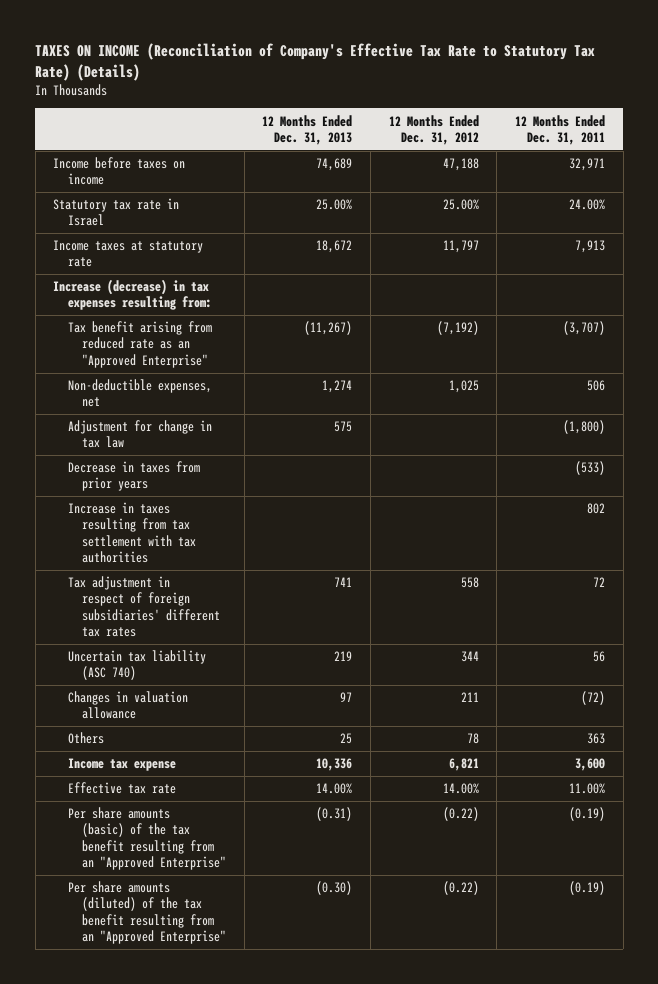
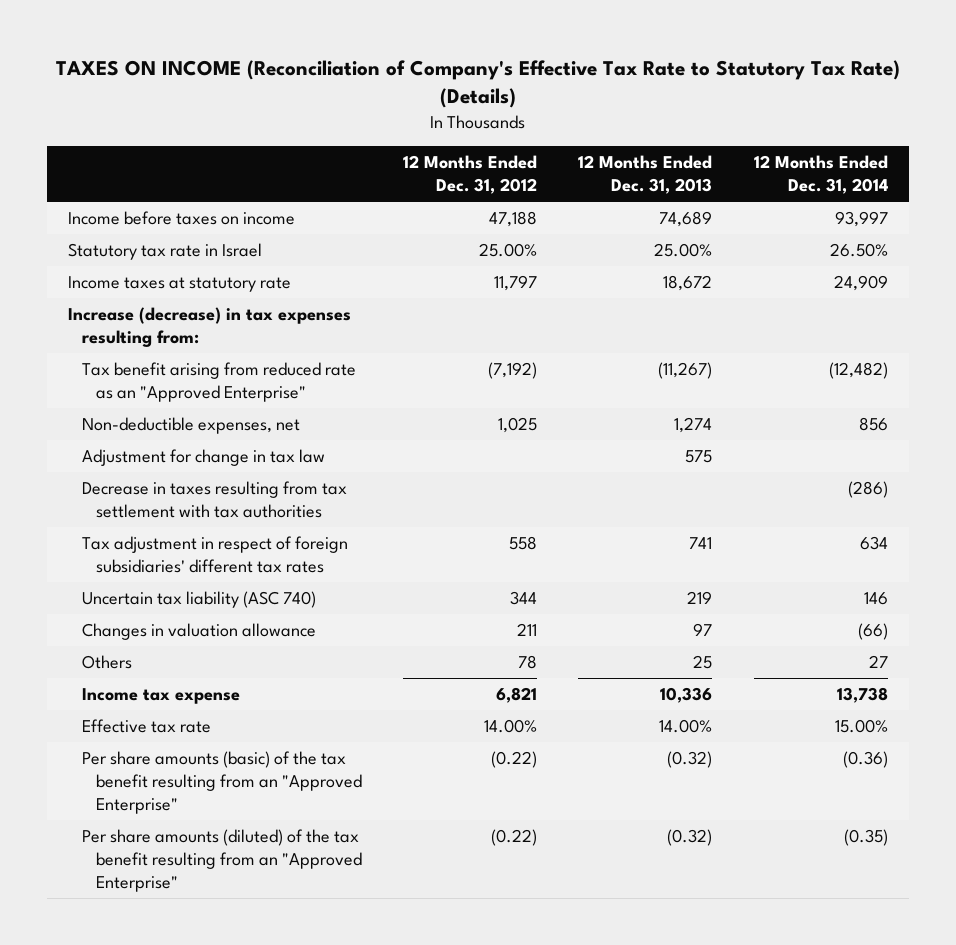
[514,114,605,145] 12 Months Ended Dec. 31, 2011 -> none
none -> [753,155,888,195] 12 Months Ended Dec. 31, 2014
[67,461,200,492] Decrease in taxes from prior years -> none
[67,502,197,563] Increase in taxes resulting from tax settlement with tax authorities -> [81,481,347,519] Decrease in taxes resulting from tax settlement with tax authorities
[316,807,353,822] (0.31) -> [667,751,713,769] (0.32)
[316,881,353,896] (0.30) -> [667,829,713,847] (0.32)

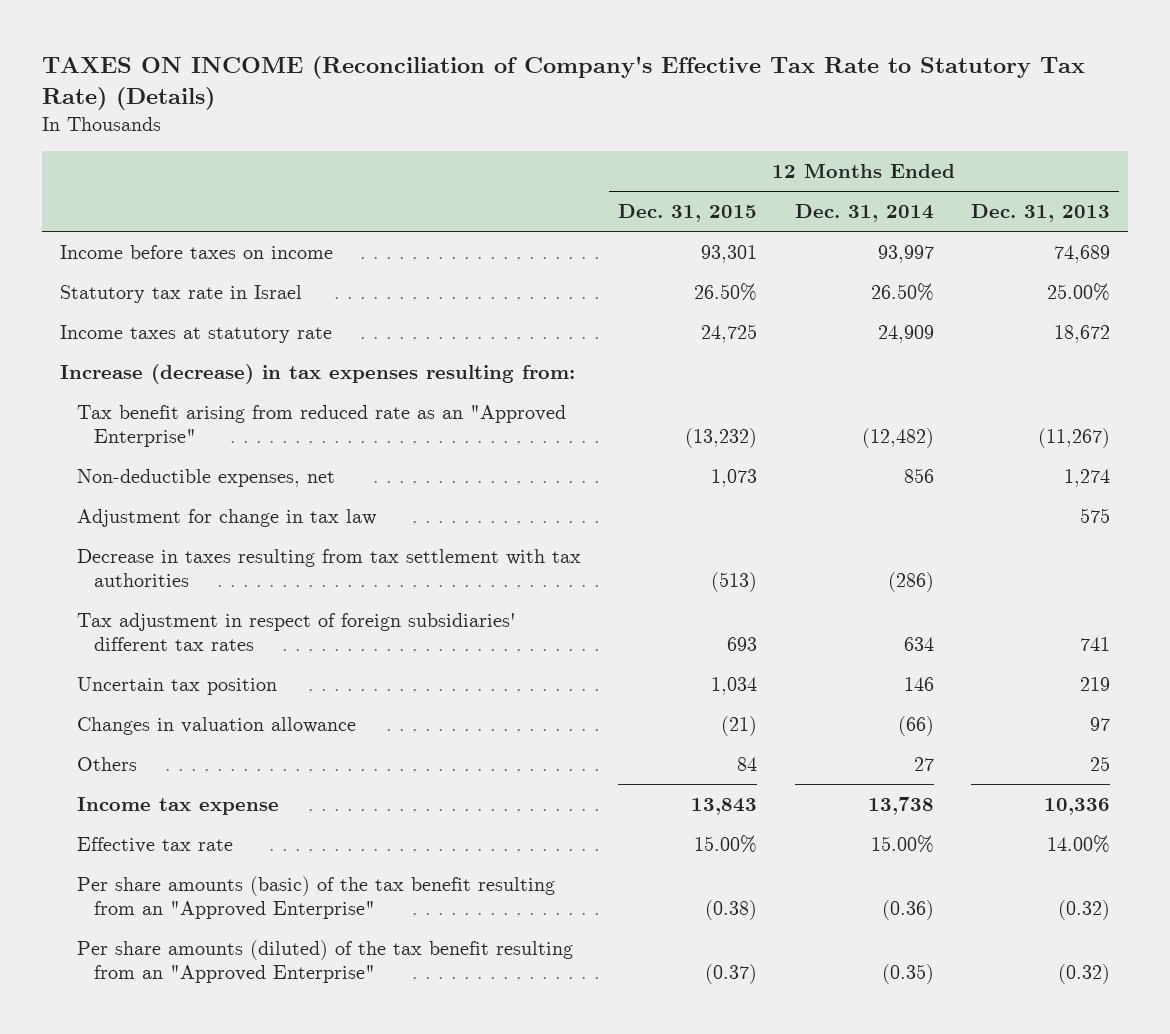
[403,155,538,195] 12 Months Ended Dec. 31, 2012 -> none
none -> [618,203,758,222] Dec. 31, 2015
[81,591,316,609] Uncertain tax liability (ASC 740) -> [77,676,278,695] Uncertain tax position

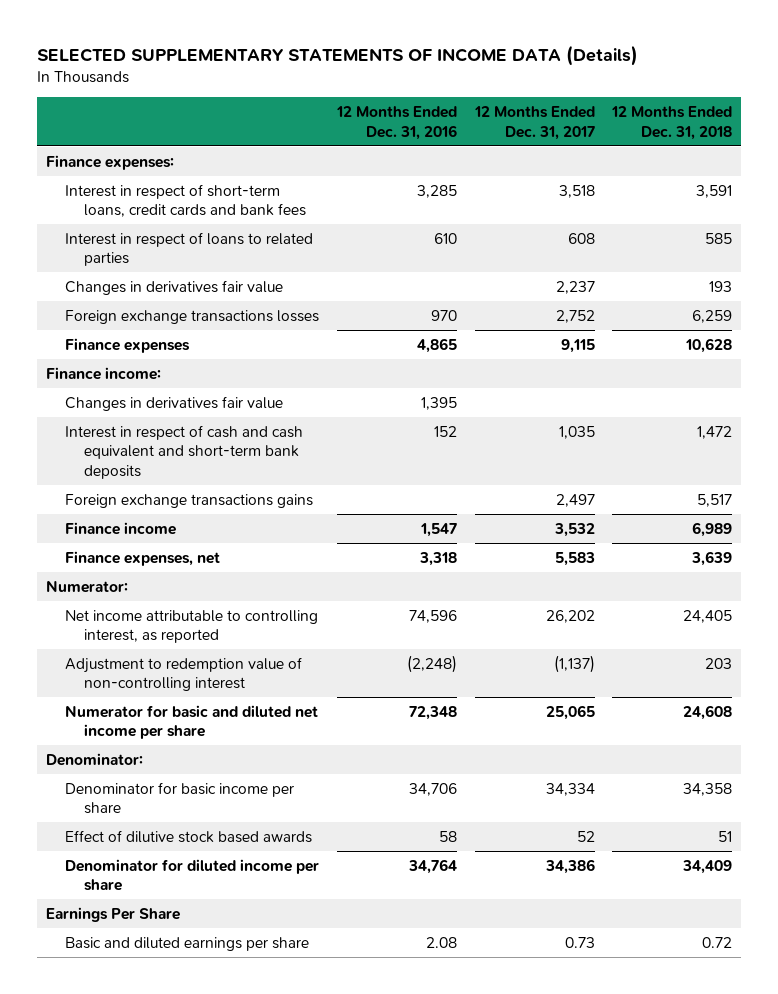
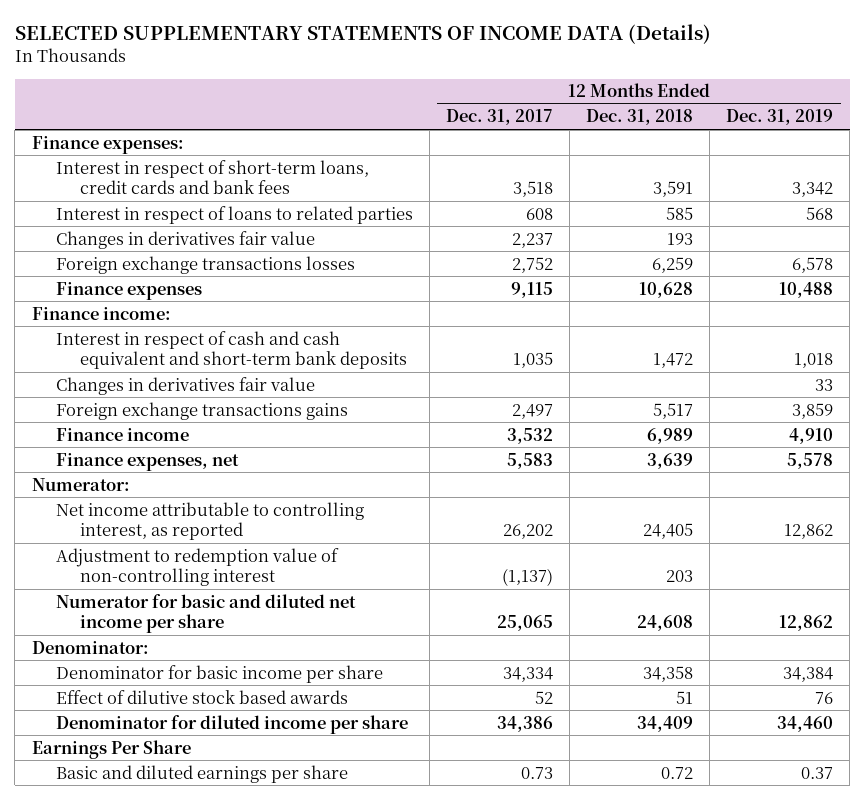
[335,106,457,140] 12 Months Ended Dec. 31, 2016 -> none
none -> [726,109,834,126] Dec. 31, 2019
[65,395,284,411] Changes in derivatives fair value -> [55,376,315,395] Changes in derivatives fair value

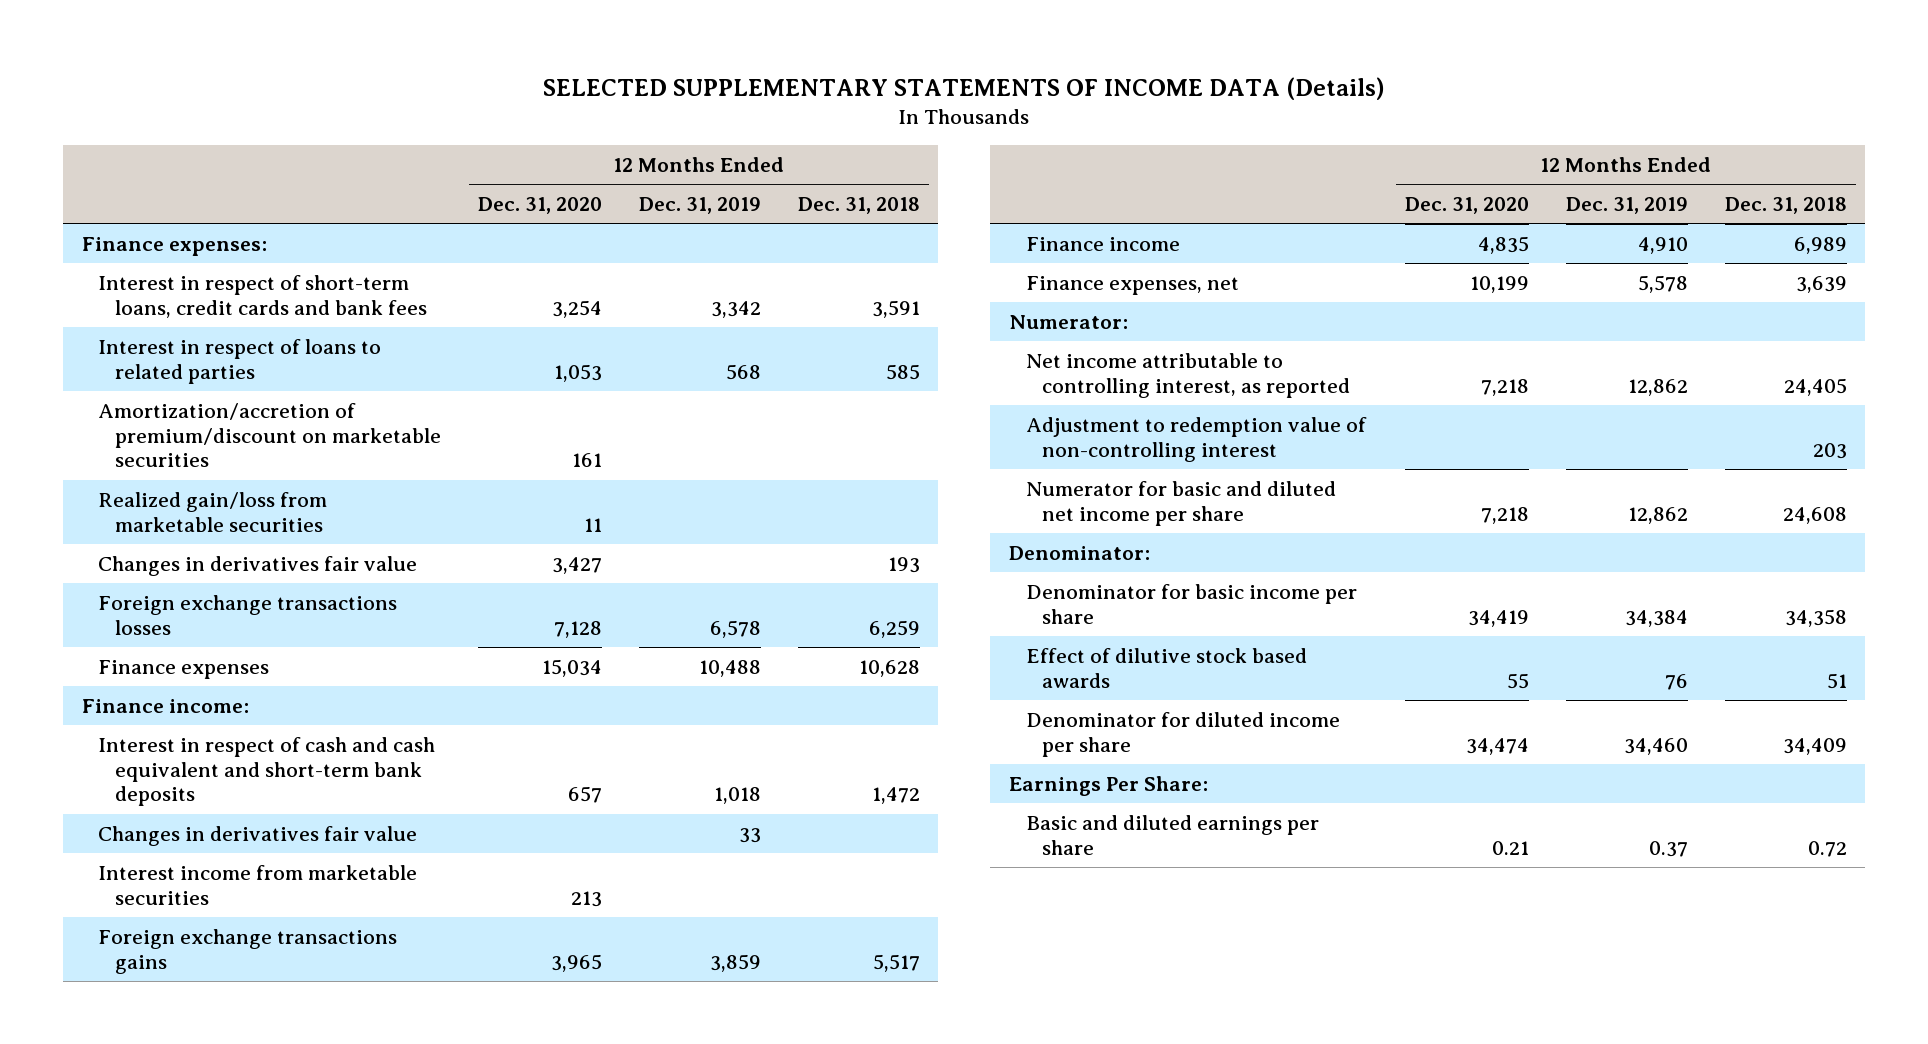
[445,109,553,126] Dec. 31, 2017 -> none
none -> [478,196,603,214] Dec. 31, 2020
none -> [98,402,442,468] Amortization/accretion of premium/discount on marketable securities
none -> [98,491,328,532] Realized gain/loss from marketable securities
none -> [98,864,418,905] Interest income from marketable securities
[31,739,191,759] Earnings Per Share -> [1008,775,1208,796] Earnings Per Share:

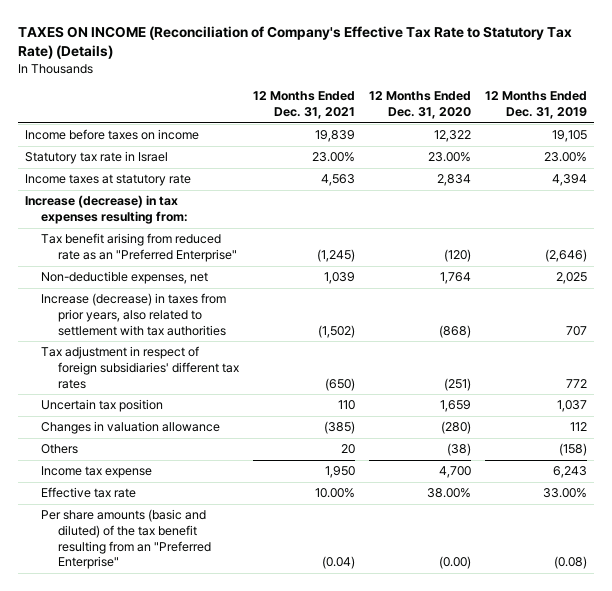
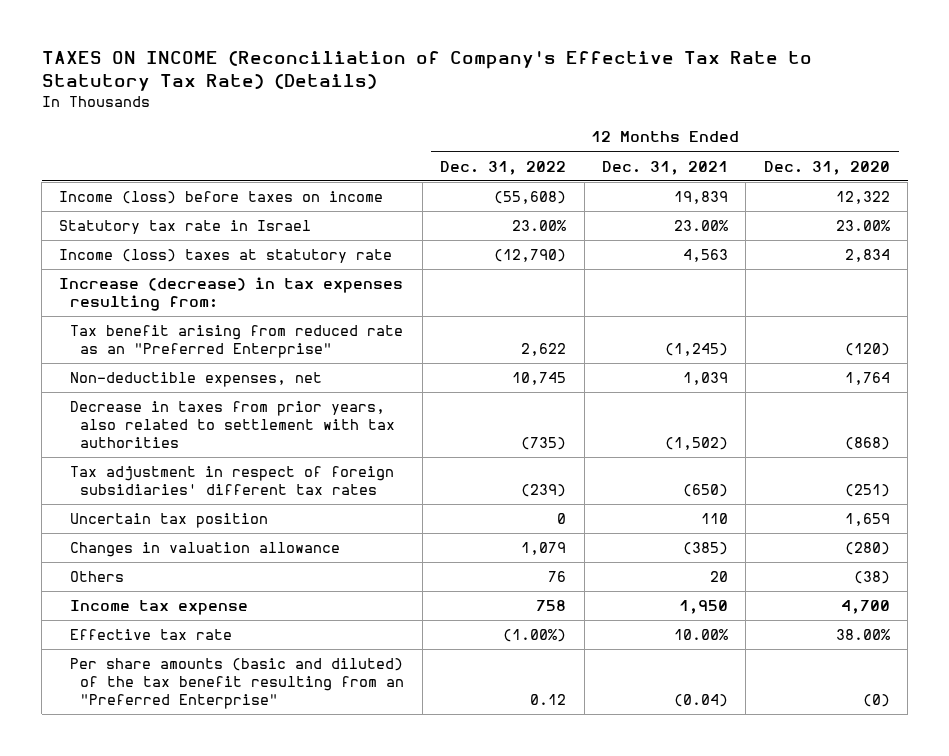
[485,91,588,119] 12 Months Ended Dec. 31, 2019 -> none
none -> [440,160,567,175] Dec. 31, 2022
[24,129,199,141] Income before taxes on income -> [59,191,384,205] Income (loss) before taxes on income
[24,174,191,187] Income taxes at statutory rate -> [59,249,393,264] Income (loss) taxes at statutory rate
[41,293,227,336] Increase (decrease) in taxes from prior years, also related to settlement with tax authorities -> [69,401,396,449] Decrease in taxes from prior years, also related to settlement with tax authorities
[439,556,472,570] (0.00) -> [862,694,890,708] (0)

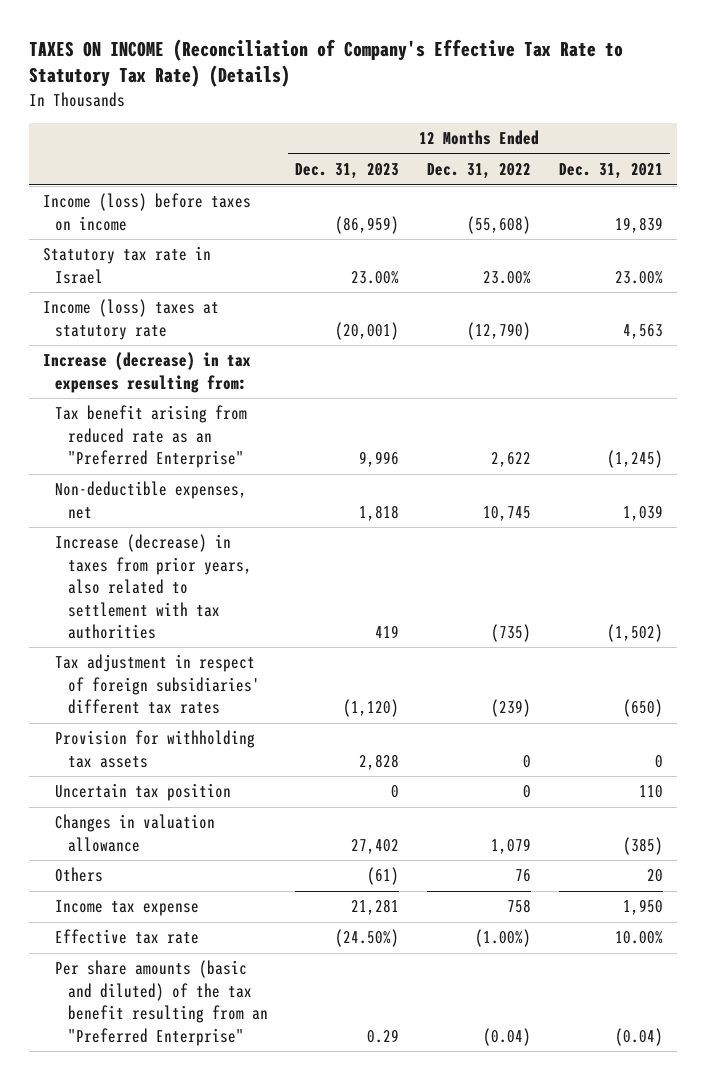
[763,160,890,175] Dec. 31, 2020 -> none
none -> [295,163,400,180] Dec. 31, 2023
[69,401,396,449] Decrease in taxes from prior years, also related to settlement with tax authorities -> [55,534,252,639] Increase (decrease) in taxes from prior years, also related to settlement with tax authorities
none -> [55,730,256,768] Provision for withholding tax assets
[530,694,567,706] 0.12 -> [482,1027,531,1046] (0.04)

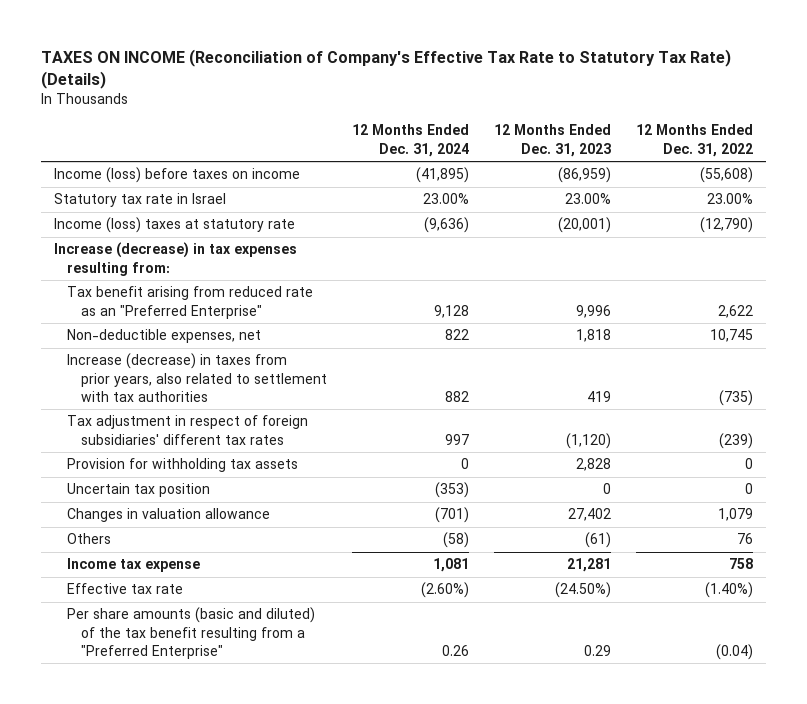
[558,163,663,180] Dec. 31, 2021 -> none
none -> [352,124,470,157] 12 Months Ended Dec. 31, 2024
[474,929,531,948] (1.00%) -> [705,582,754,599] (1.40%)
[55,960,268,1046] Per share amounts (basic and diluted) of the tax benefit resulting from an "Preferred Enterprise" -> [67,607,316,659] Per share amounts (basic and diluted) of the tax benefit resulting from a "Preferred Enterprise"

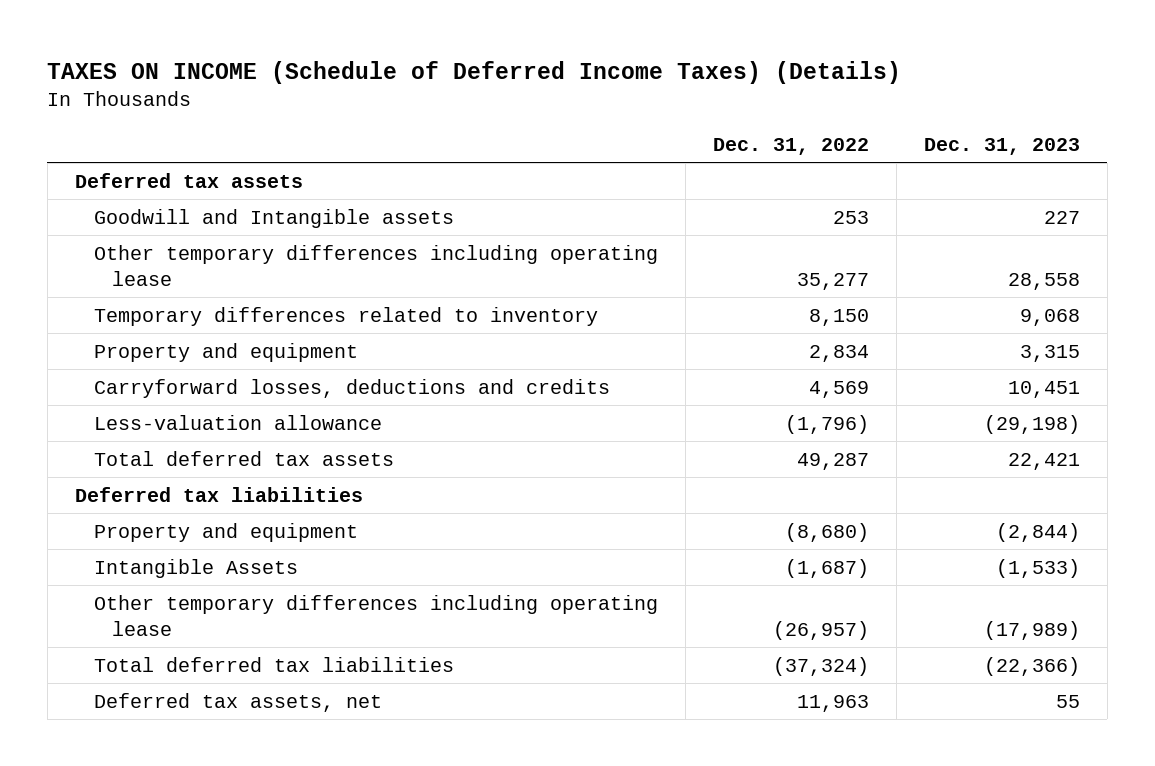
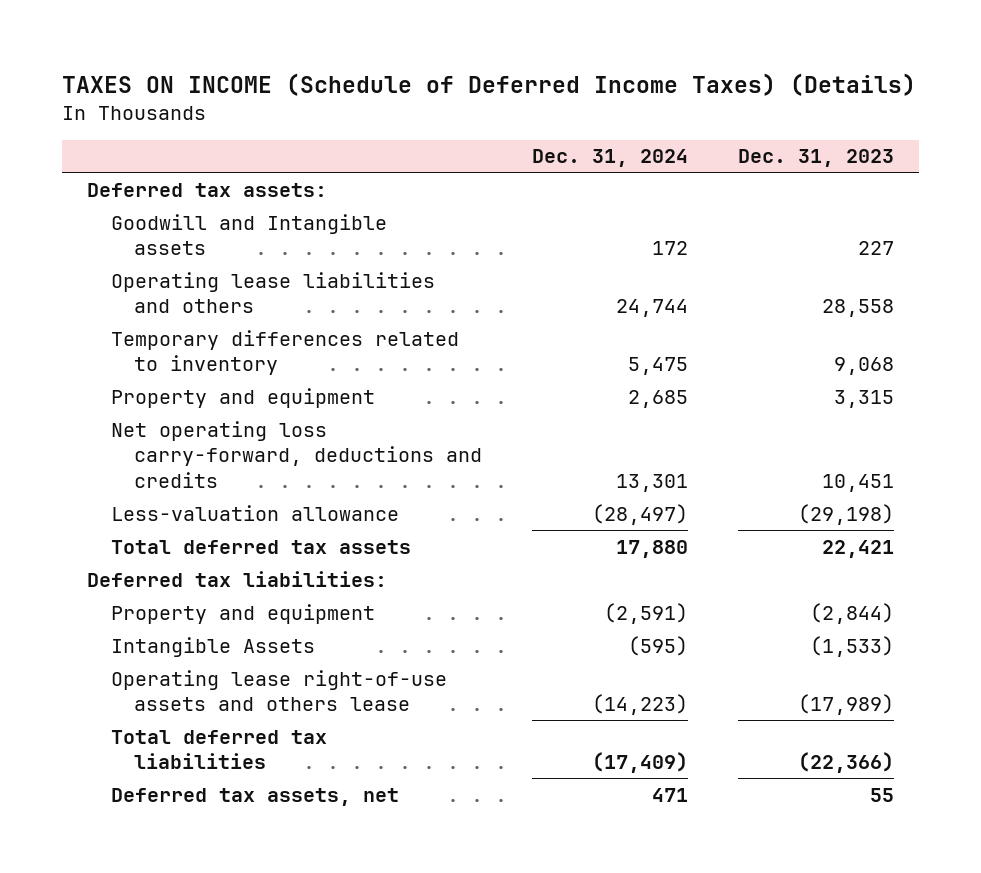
[712,137,869,155] Dec. 31, 2022 -> none
none -> [532,149,689,168] Dec. 31, 2024
[74,172,303,188] Deferred tax assets -> [87,182,328,197] Deferred tax assets:
[93,244,658,286] Other temporary differences including operating lease -> [110,271,435,314] Operating lease liabilities and others
[93,378,610,398] Carryforward losses, deductions and credits -> [110,420,483,489] Net operating loss carry-forward, deductions and credits
[74,486,363,502] Deferred tax liabilities -> [87,570,388,587] Deferred tax liabilities:
[93,594,658,636] Other temporary differences including operating lease -> [110,669,447,712] Operating lease right-of-use assets and others lease

